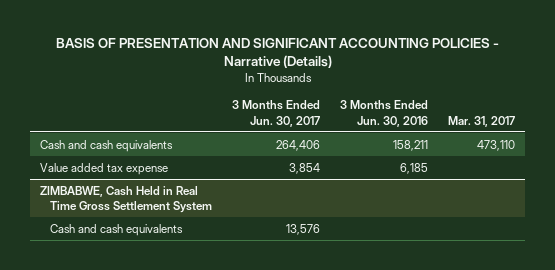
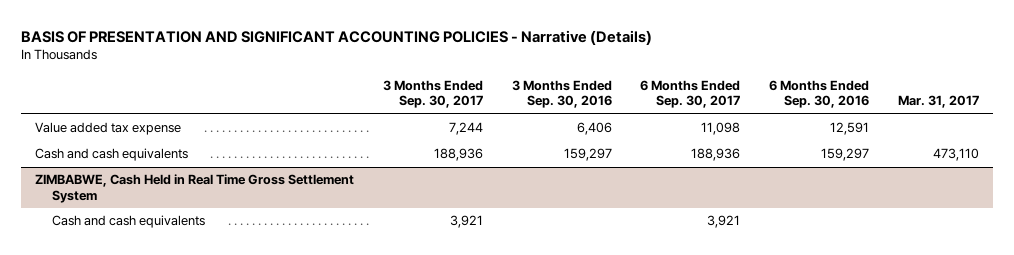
[232,100,321,127] 3 Months Ended Jun. 30, 2017 -> none
[340,100,429,127] 3 Months Ended Jun. 30, 2016 -> none
none -> [383,79,484,109] 3 Months Ended Sep. 30, 2017
none -> [511,79,612,109] 3 Months Ended Sep. 30, 2016
none -> [640,79,741,109] 6 Months Ended Sep. 30, 2017
none -> [768,79,869,109] 6 Months Ended Sep. 30, 2016
[39,139,173,152] Cash and cash equivalents -> [35,148,189,162] Cash and cash equivalents

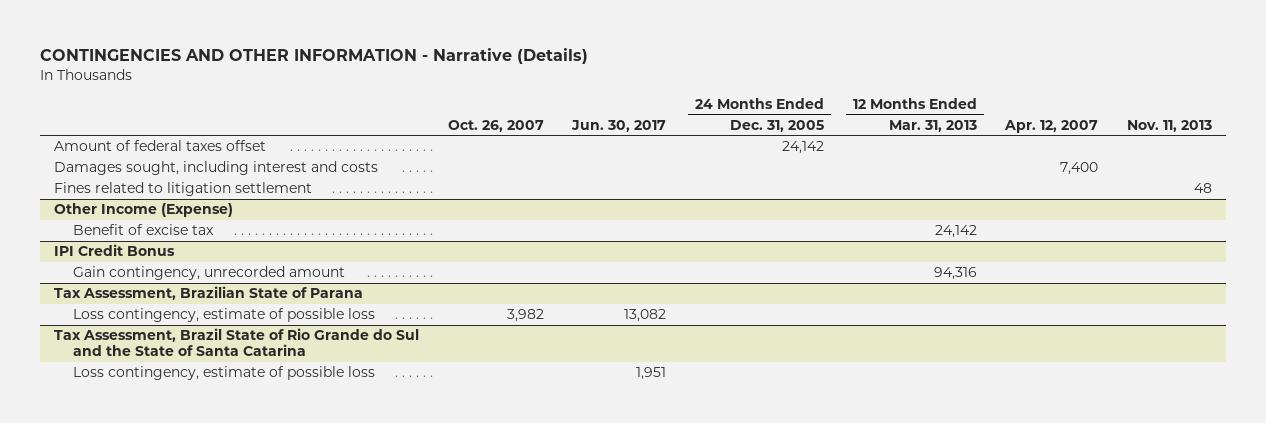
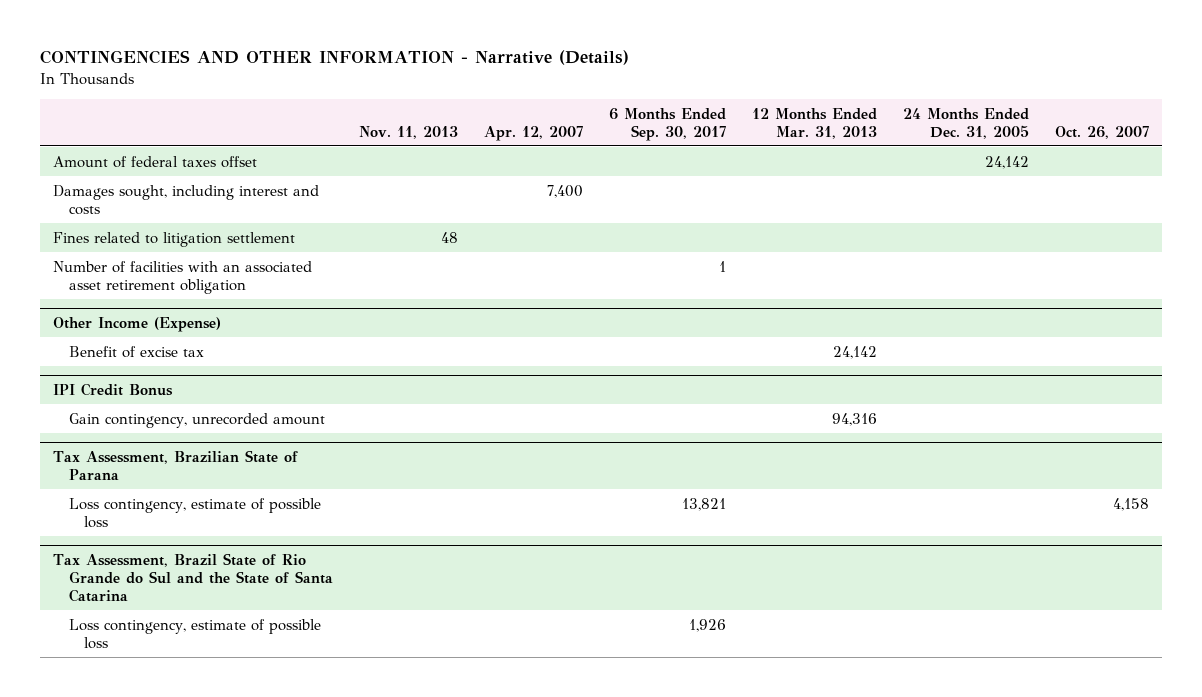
[571,119,667,132] Jun. 30, 2017 -> none
none -> [608,107,726,141] 6 Months Ended Sep. 30, 2017
none -> [52,260,312,294] Number of facilities with an associated asset retirement obligation
[506,309,544,323] 3,982 -> [1113,497,1150,511] 4,158

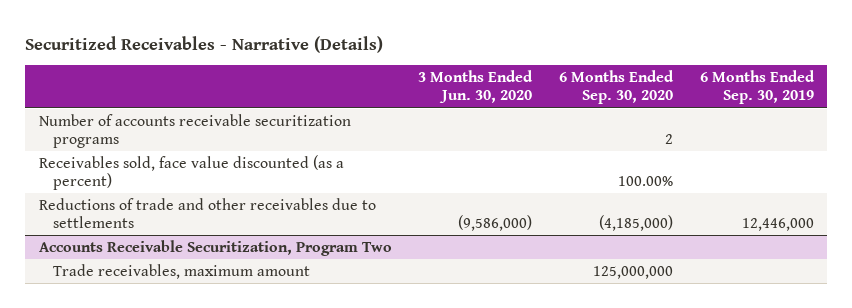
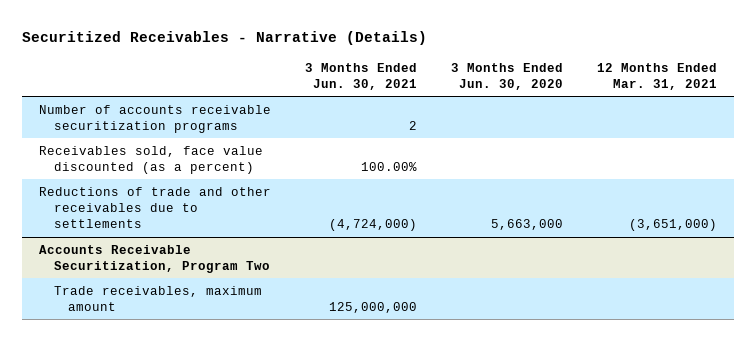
[559,70,675,105] 6 Months Ended Sep. 30, 2020 -> none
[699,70,815,105] 6 Months Ended Sep. 30, 2019 -> none
none -> [305,62,418,90] 3 Months Ended Jun. 30, 2021
none -> [596,62,717,90] 12 Months Ended Mar. 31, 2021
[458,215,533,232] (9,586,000) -> [490,219,563,231] 5,663,000

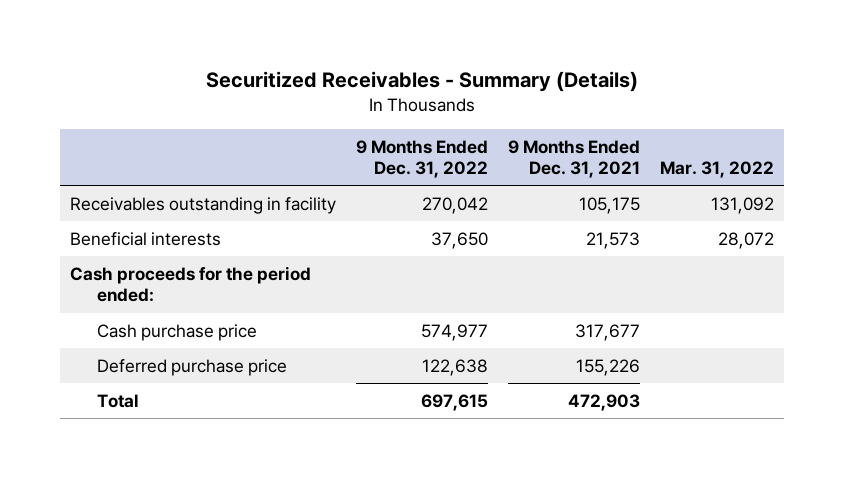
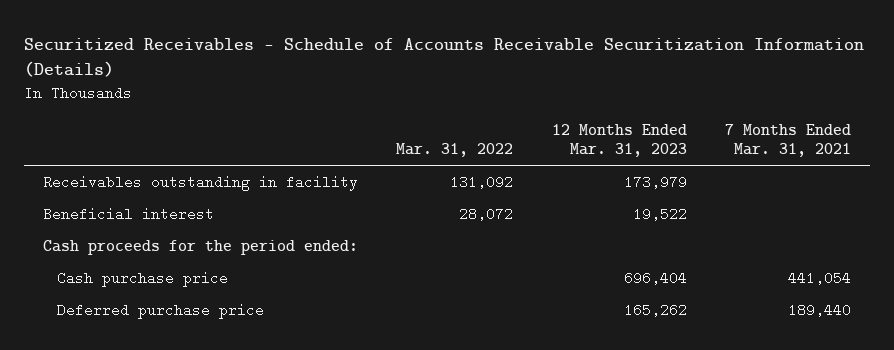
[205,71,638,93] Securitized Receivables - Summary (Details) -> [24,37,865,78] Securitized Receivables - Schedule of Accounts Receivable Securitization Information (Details)
[355,139,488,178] 9 Months Ended Dec. 31, 2022 -> none
[507,139,640,178] 9 Months Ended Dec. 31, 2021 -> none
none -> [551,123,687,158] 12 Months Ended Mar. 31, 2023
none -> [724,123,851,158] 7 Months Ended Mar. 31, 2021
[69,231,221,246] Beneficial interests -> [43,206,215,221] Beneficial interest
[97,393,140,408] Total -> none

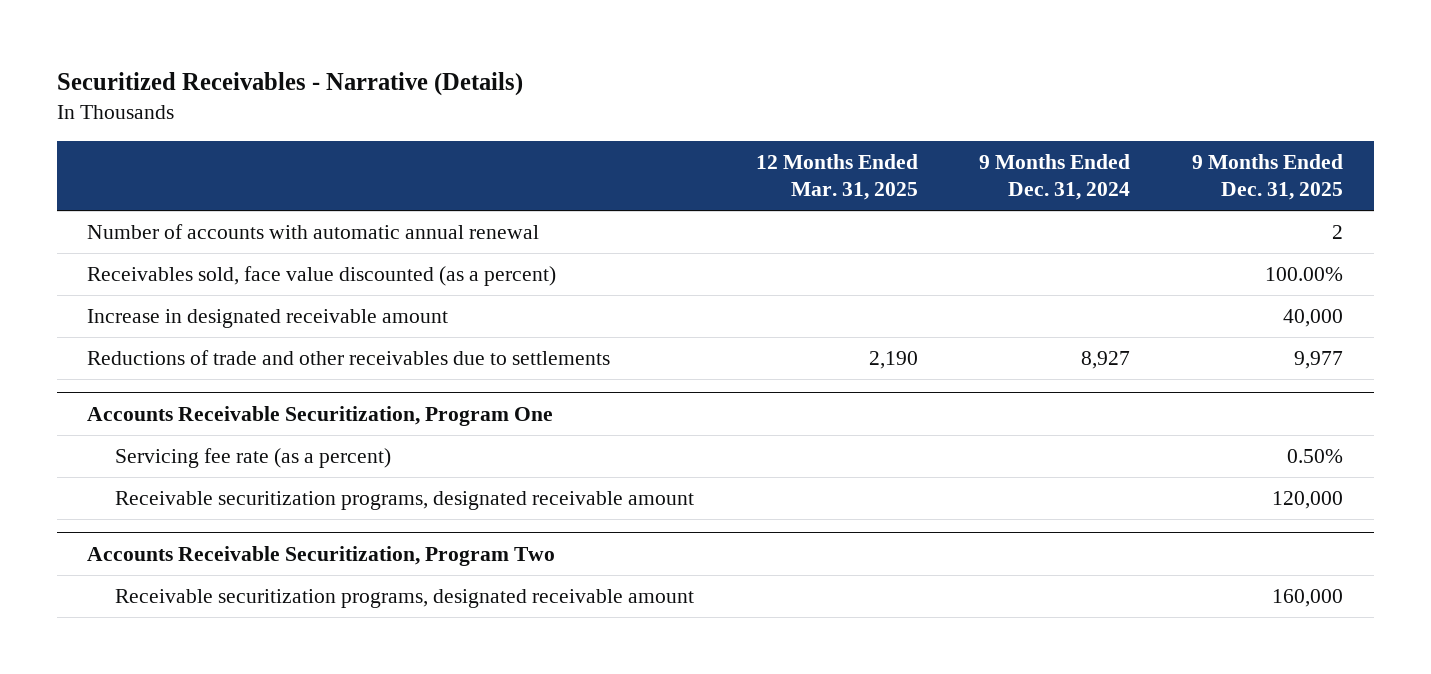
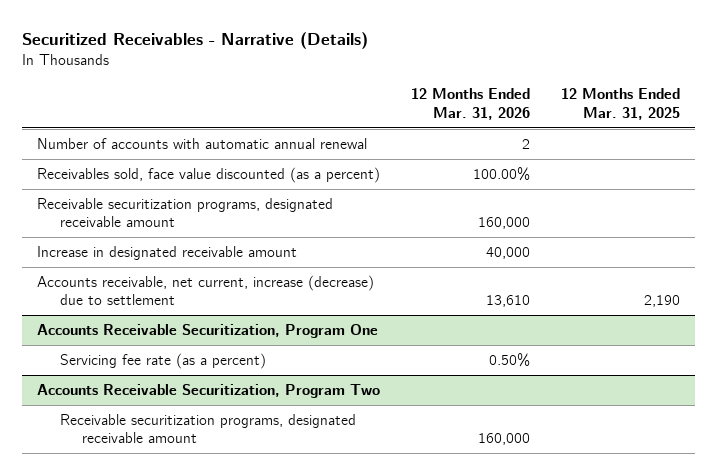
[979,153,1131,201] 9 Months Ended Dec. 31, 2024 -> none
[1192,153,1344,201] 9 Months Ended Dec. 31, 2025 -> none
none -> [411,88,531,120] 12 Months Ended Mar. 31, 2026
none -> [37,197,334,228] Receivable securitization programs, designated receivable amount
[87,350,611,366] Reductions of trade and other receivables due to settlements -> [37,274,375,306] Accounts receivable, net current, increase (decrease) due to settlement
[115,491,695,511] Receivable securitization programs, designated receivable amount -> none

